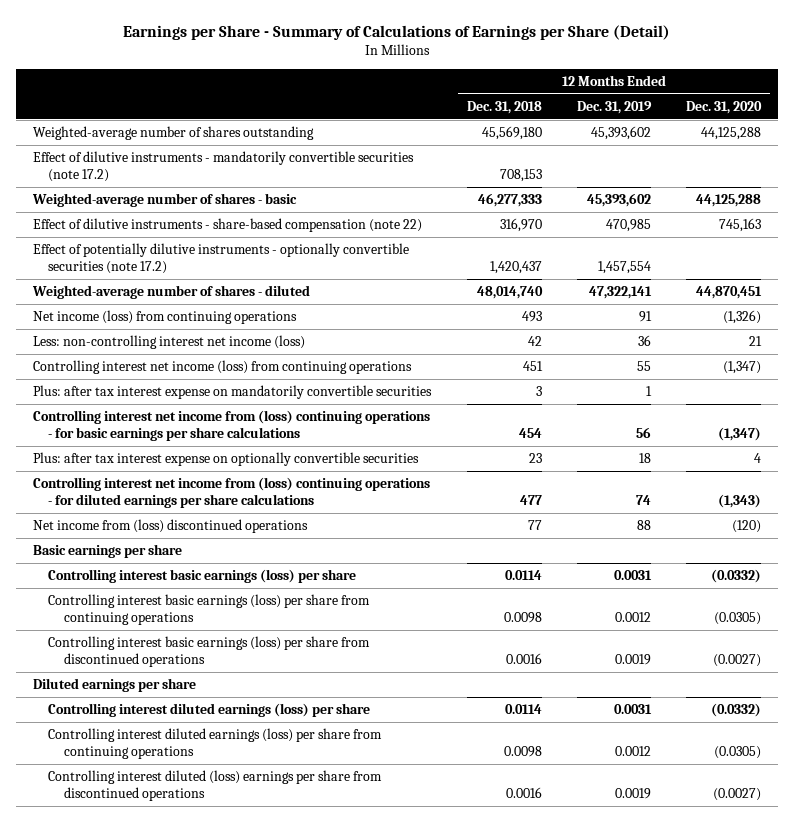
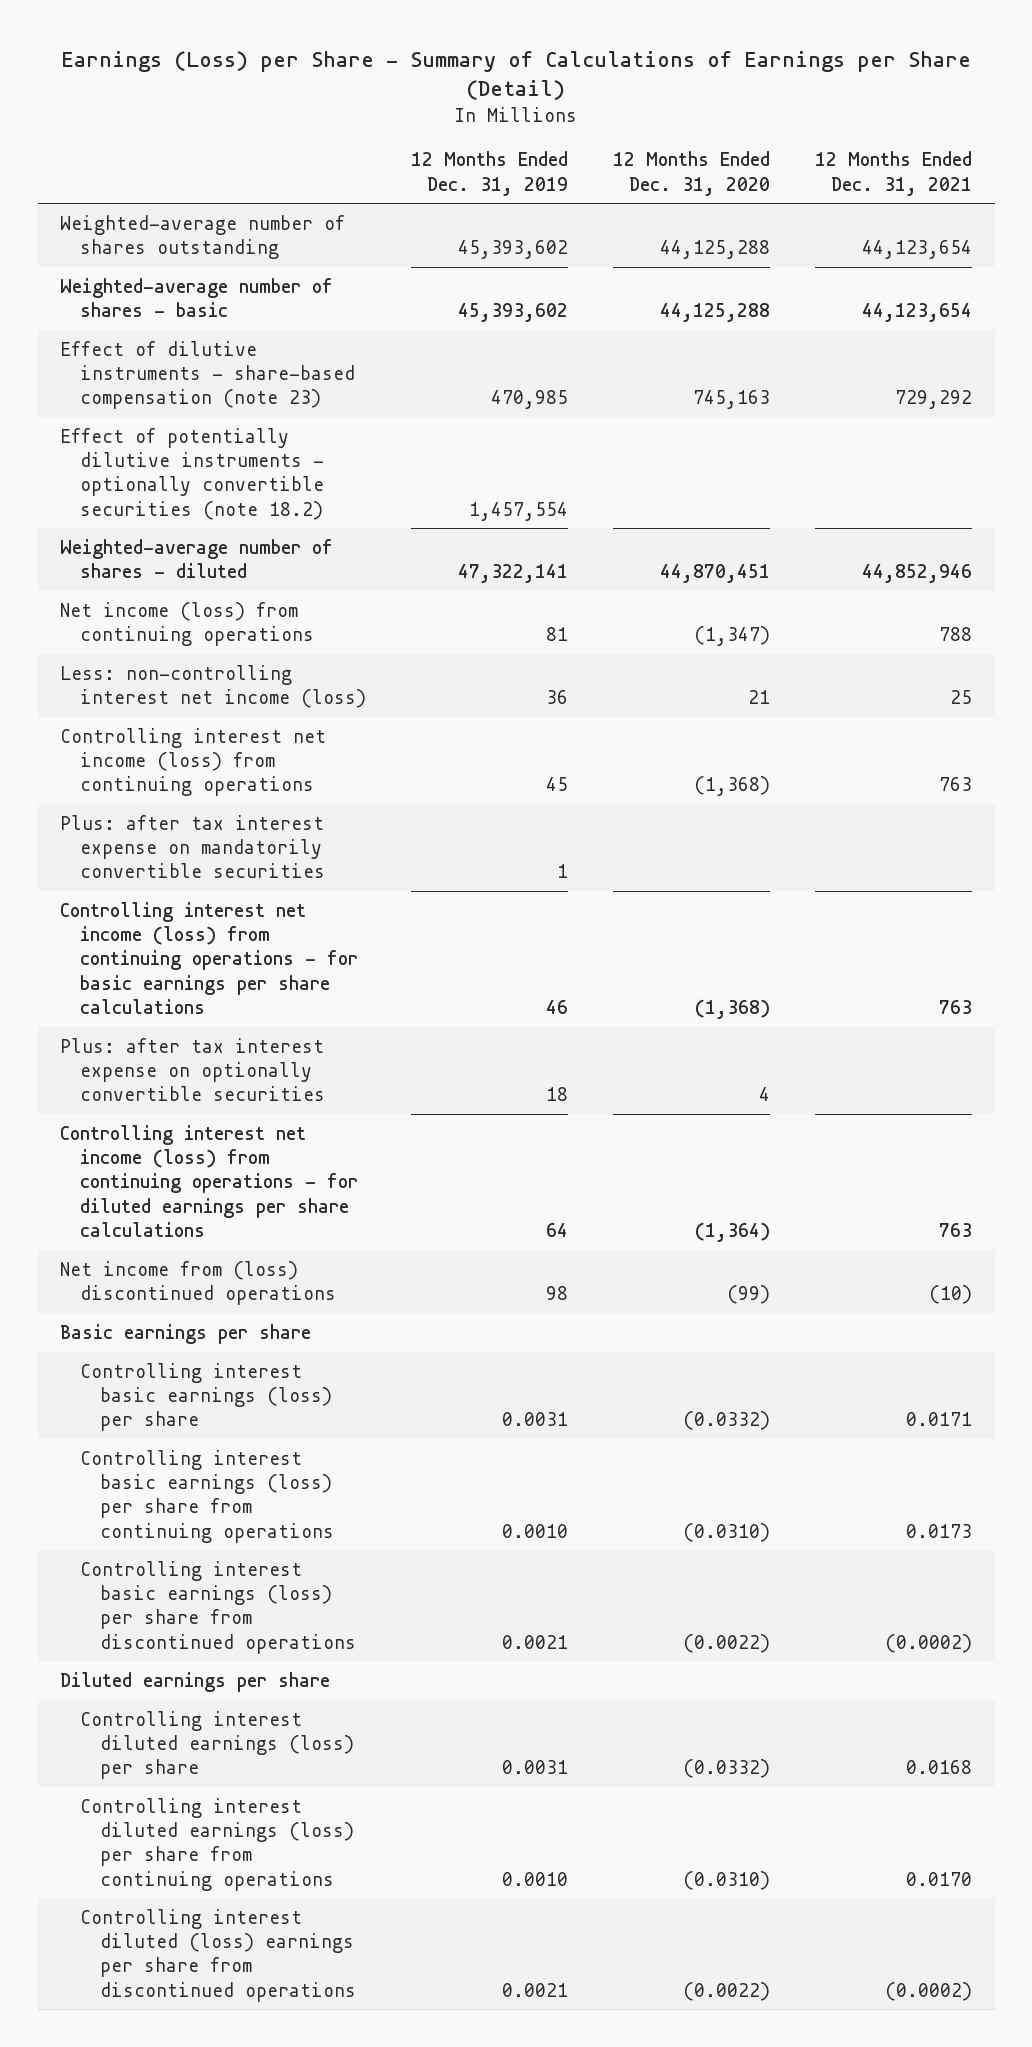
[123,24,671,40] Earnings per Share - Summary of Calculations of Earnings per Share (Detail) -> [61,50,972,101] Earnings (Loss) per Share - Summary of Calculations of Earnings per Share (Detail)
[466,100,542,114] Dec. 31, 2018 -> none
none -> [815,151,973,196] 12 Months Ended Dec. 31, 2021
[33,151,415,182] Effect of dilutive instruments - mandatorily convertible securities (note 17.2) -> none
[33,218,423,233] Effect of dilutive instruments - share-based compensation (note 22) -> [60,340,356,410] Effect of dilutive instruments - share-based compensation (note 23)
[33,243,410,274] Effect of potentially dilutive instruments - optionally convertible securities (note 17.2) -> [60,427,325,520] Effect of potentially dilutive instruments - optionally convertible securities (note 18.2)
[638,311,652,323] 91 -> [546,627,569,642] 81
[722,310,761,325] (1,326) -> [694,626,771,647] (1,347)
[636,361,651,372] 55 -> [546,777,569,792] 45
[722,361,761,375] (1,347) -> [694,776,771,797] (1,368)
[33,410,431,441] Controlling interest net income from (loss) continuing operations - for basic earnings per share calculations -> [60,901,359,1014] Controlling interest net income (loss) from continuing operations - for basic earnings per share calculations
[635,426,651,438] 56 -> [546,999,569,1014] 46
[717,426,761,441] (1,347) -> [695,998,771,1019] (1,368)
[33,477,431,508] Controlling interest net income from (loss) continuing operations - for diluted earnings per share calculations -> [60,1124,359,1237] Controlling interest net income (loss) from continuing operations - for diluted earnings per share calculations
[635,494,651,505] 74 -> [546,1222,569,1237] 64
[717,493,761,508] (1,343) -> [695,1221,771,1242] (1,364)
[636,520,651,531] 88 -> [546,1286,569,1301] 98
[731,520,761,534] (120) -> [727,1285,771,1305] (99)
[614,611,651,622] 0.0012 -> [502,1523,569,1538] 0.0010
[713,611,761,625] (0.0305) -> [683,1522,771,1542] (0.0310)
[614,653,651,665] 0.0019 -> [502,1634,569,1649] 0.0021
[712,653,761,667] (0.0027) -> [683,1633,771,1653] (0.0022)
[614,745,651,756] 0.0012 -> [502,1871,569,1886] 0.0010
[713,745,761,759] (0.0305) -> [683,1870,771,1890] (0.0310)
[614,787,651,799] 0.0019 -> [502,1982,569,1997] 0.0021
[712,787,761,801] (0.0027) -> [683,1981,771,2001] (0.0022)

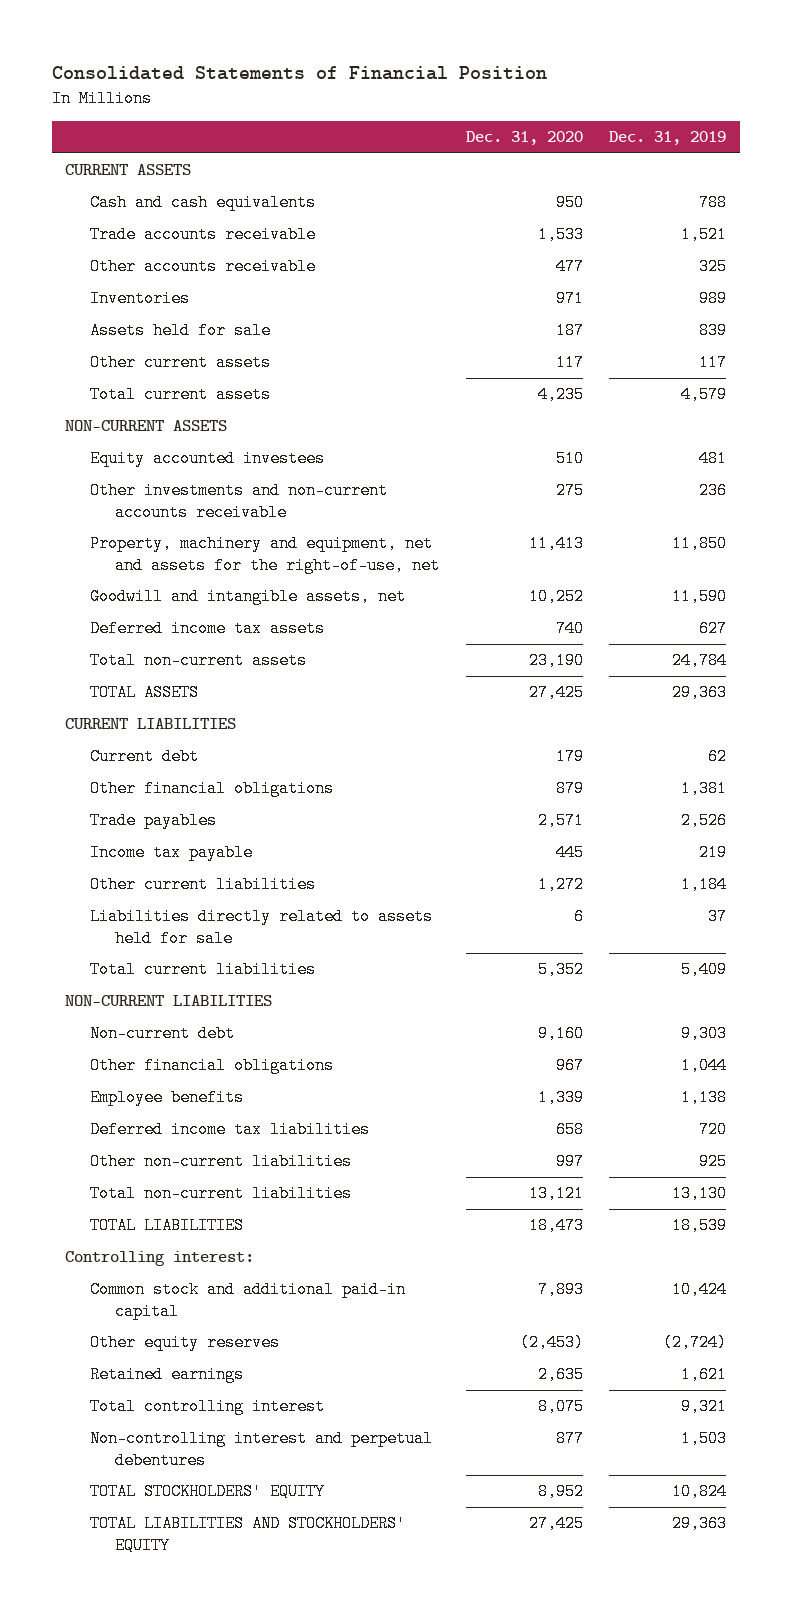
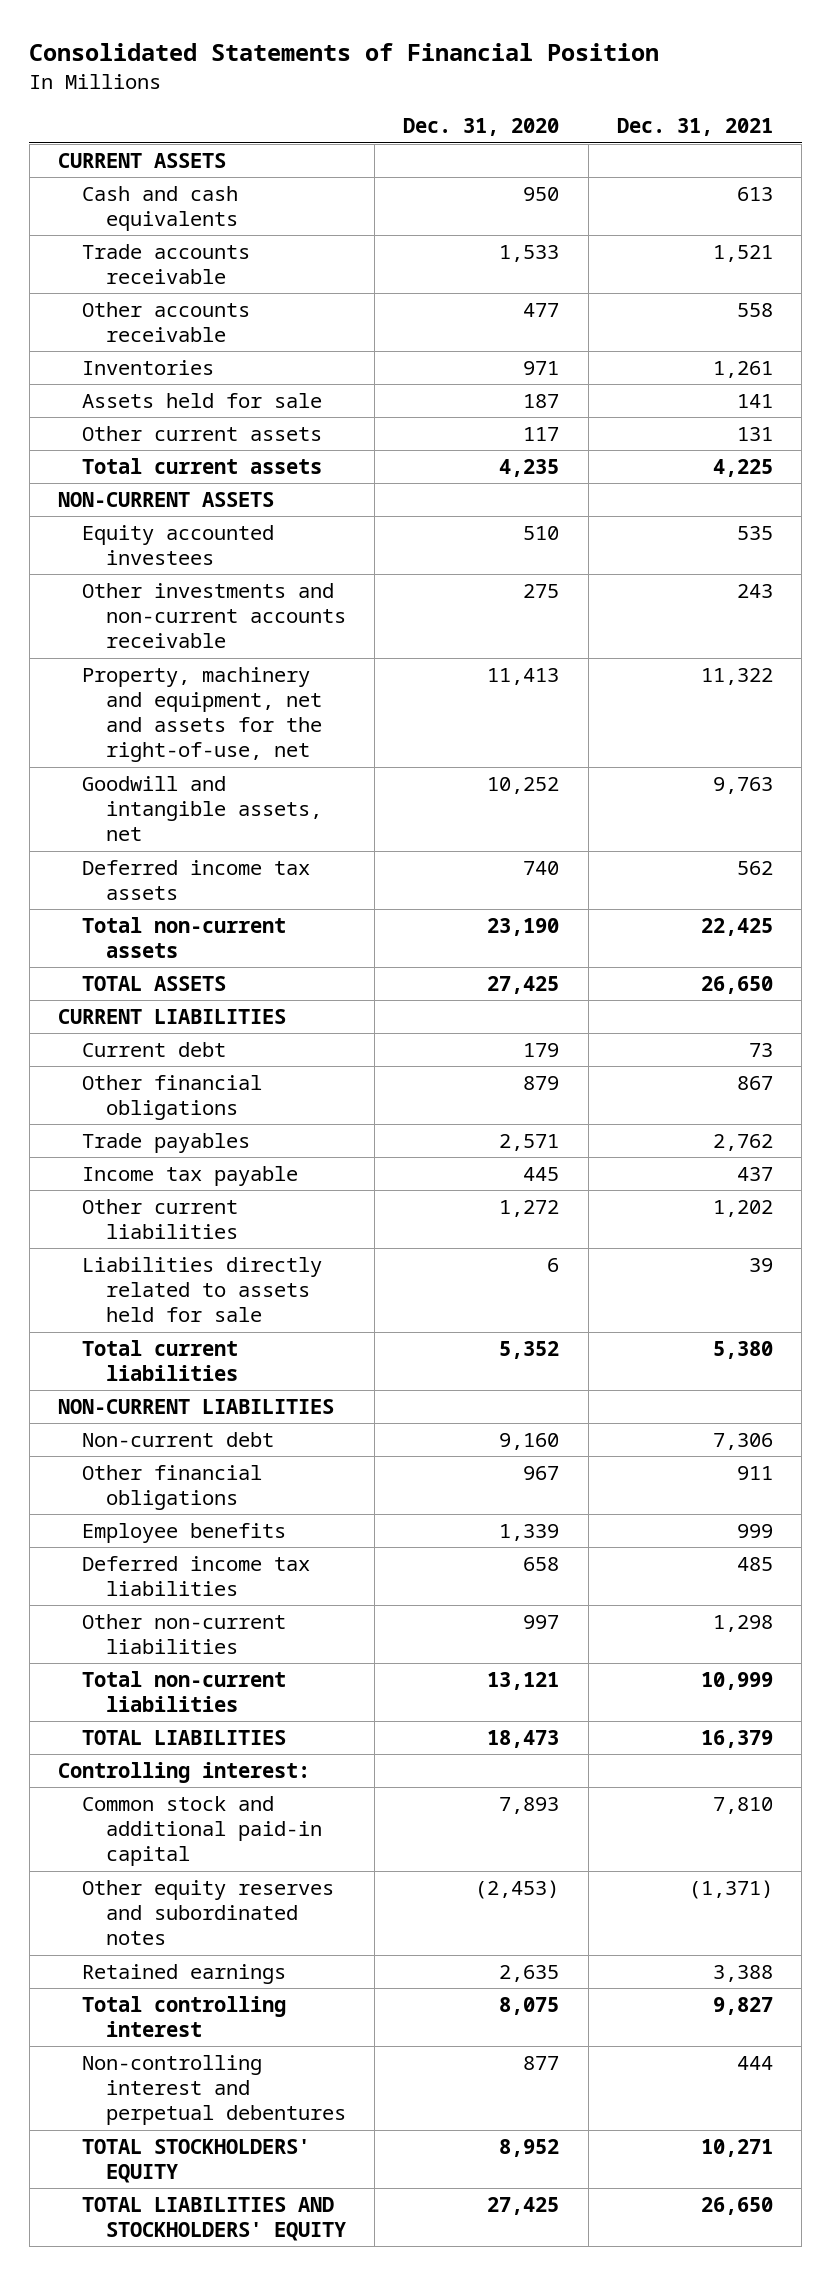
[609,131,727,146] Dec. 31, 2019 -> none
none -> [616,118,773,137] Dec. 31, 2021
[90,1334,281,1352] Other equity reserves -> [82,1880,335,1946] Other equity reserves and subordinated notes

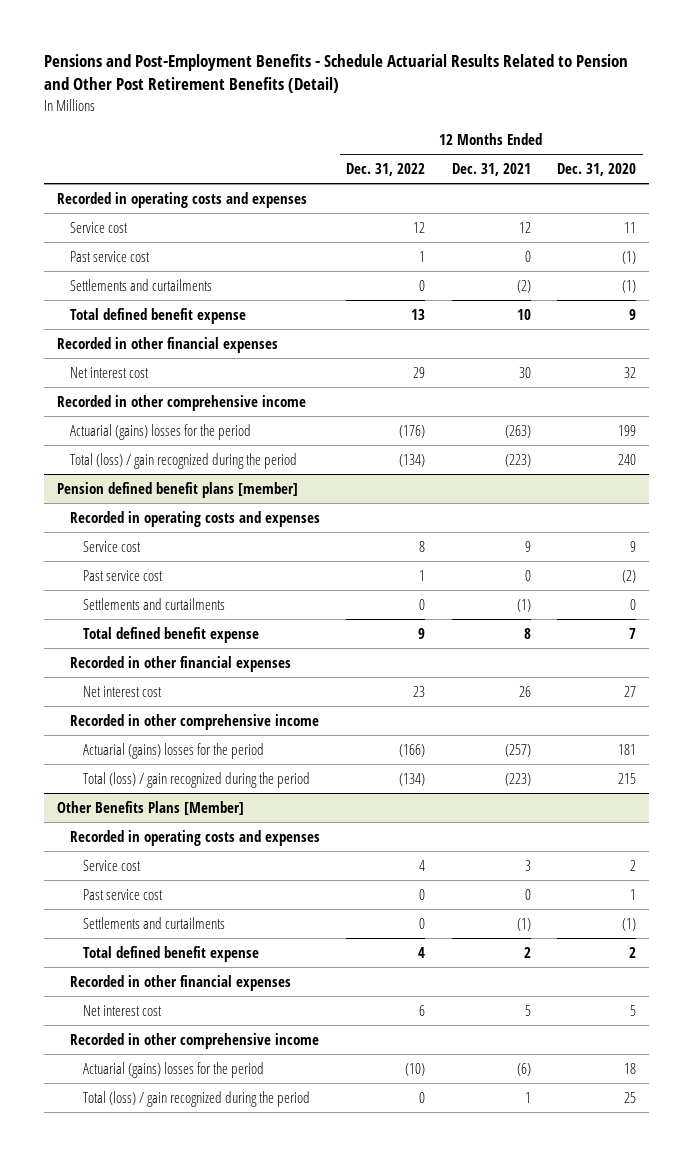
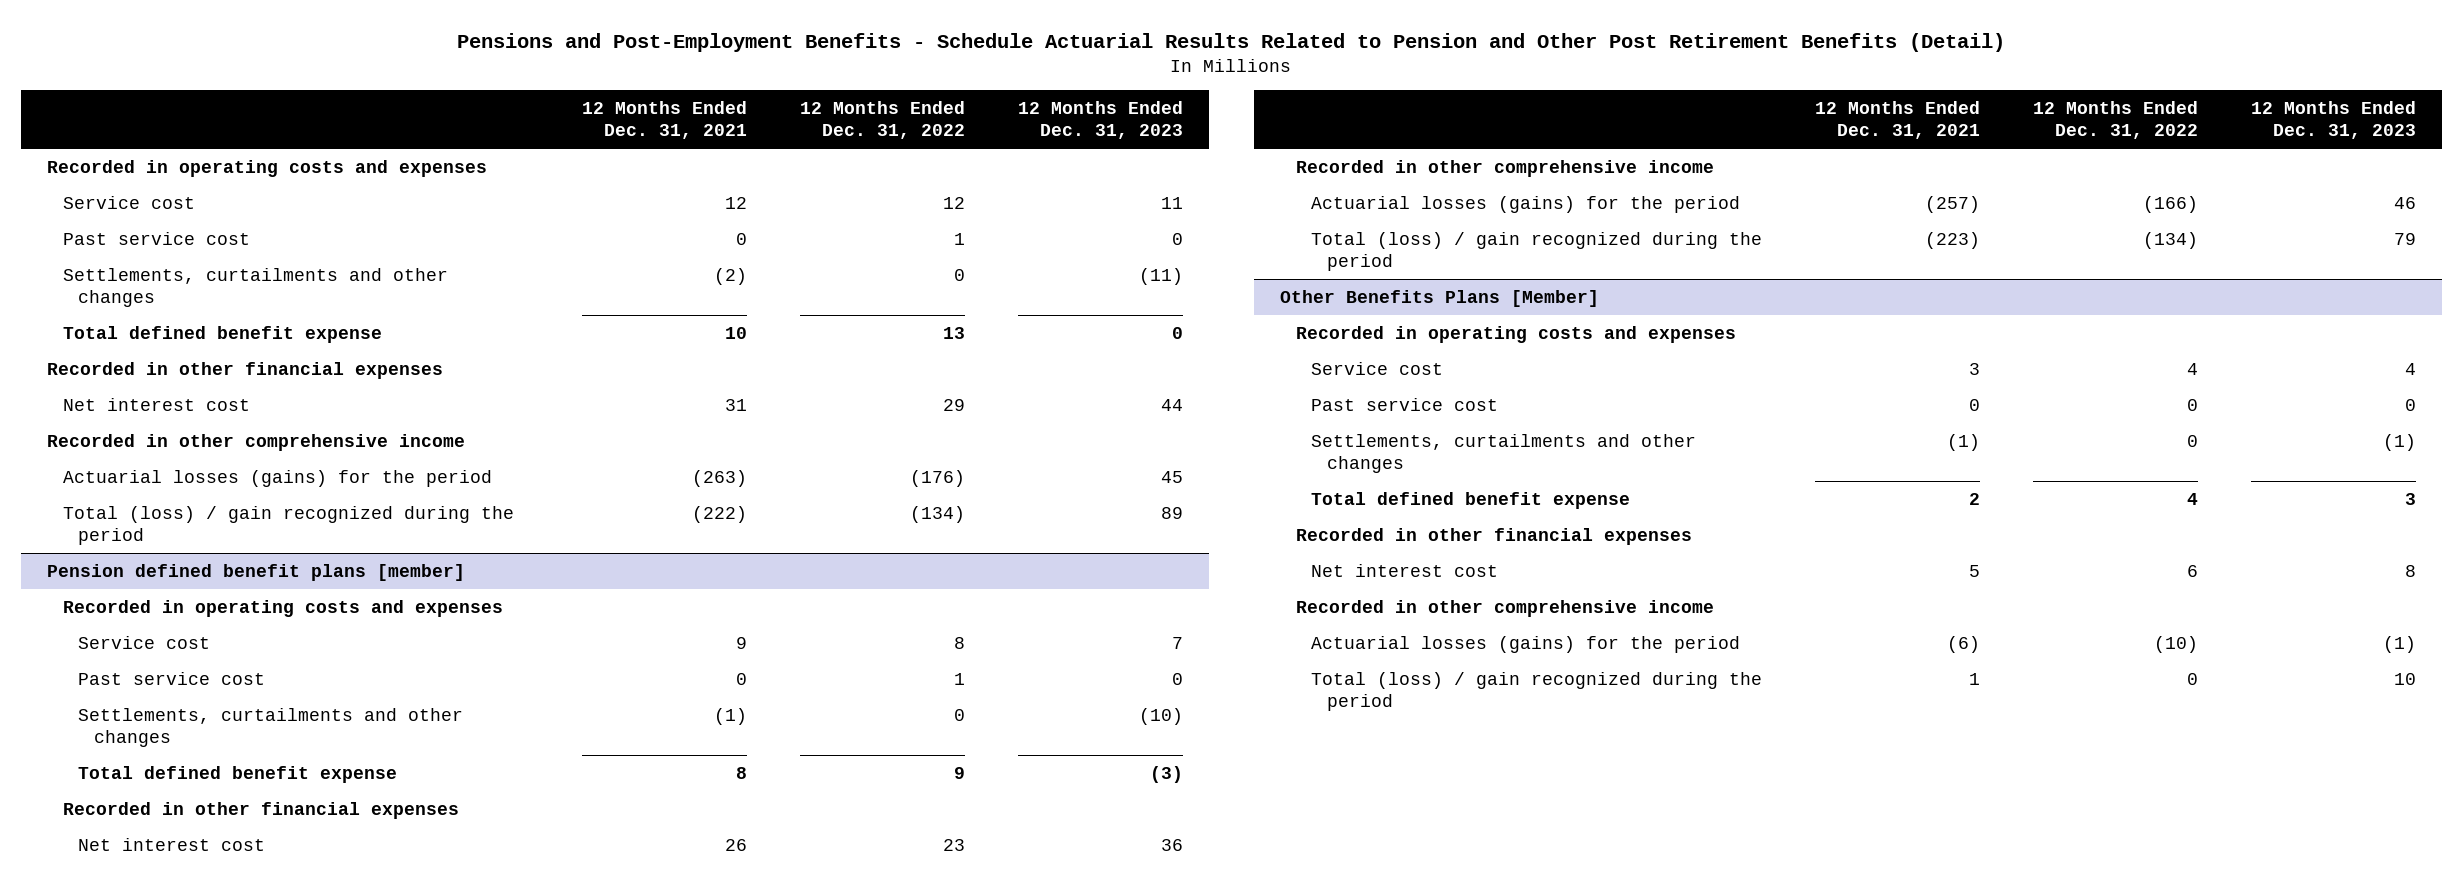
[557,163,637,177] Dec. 31, 2020 -> none
none -> [1017,100,1183,140] 12 Months Ended Dec. 31, 2023
[70,278,213,291] Settlements and curtailments -> [62,267,448,308] Settlements, curtailments and other changes
[518,366,531,378] 30 -> [725,398,748,411] 31
[70,423,252,440] Actuarial (gains) losses for the period -> [62,469,492,487] Actuarial losses (gains) for the period
[504,453,531,467] (223) -> [692,505,748,523] (222)
[82,597,225,610] Settlements and curtailments -> [78,707,464,748] Settlements, curtailments and other changes
[82,742,264,759] Actuarial (gains) losses for the period -> [1311,195,1741,213] Actuarial losses (gains) for the period
[82,916,225,929] Settlements and curtailments -> [1311,433,1697,474] Settlements, curtailments and other changes
[82,1061,264,1078] Actuarial (gains) losses for the period -> [1311,635,1741,653] Actuarial losses (gains) for the period

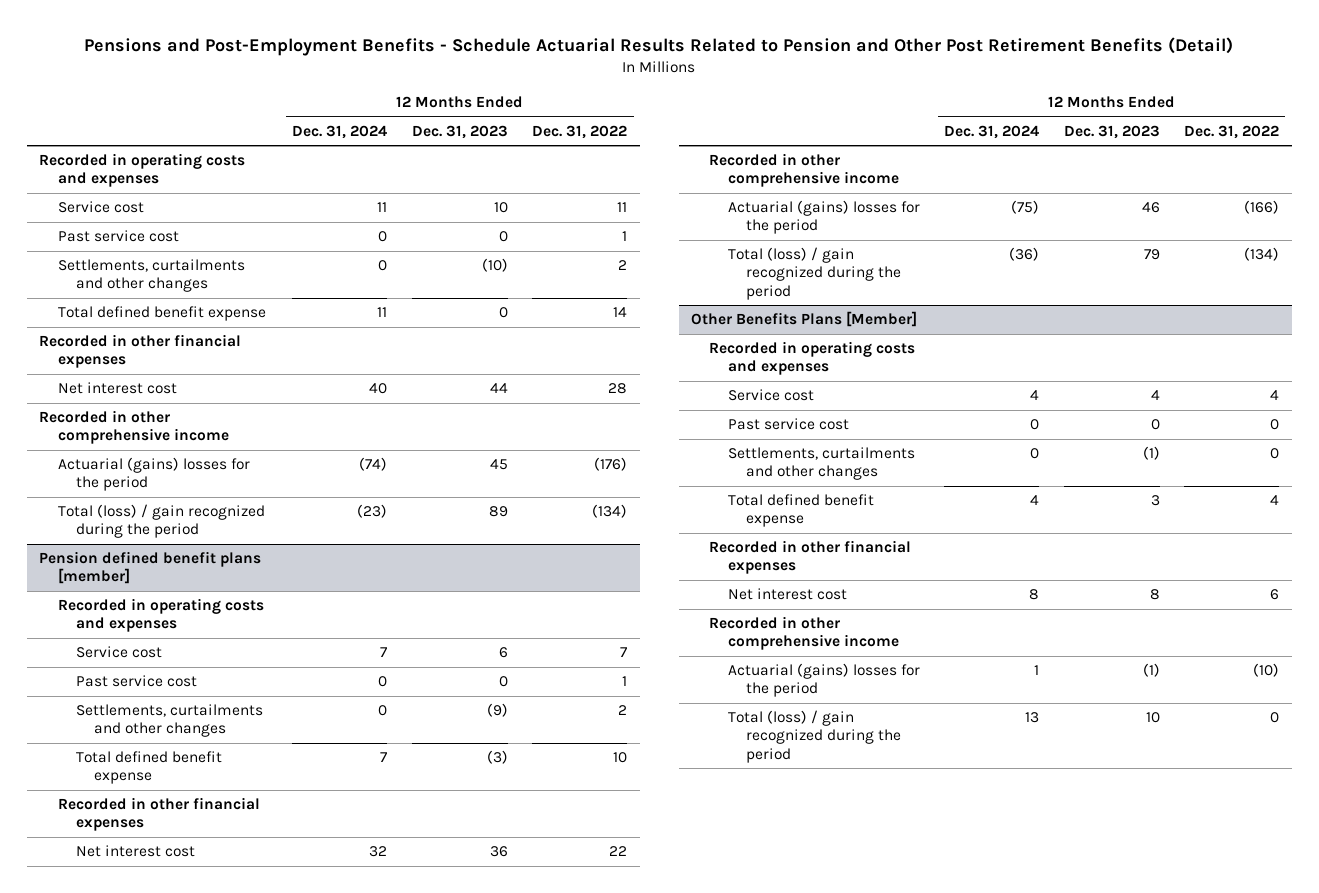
[582,100,748,140] 12 Months Ended Dec. 31, 2021 -> none
none -> [292,124,388,139] Dec. 31, 2024
[942,196,965,209] 12 -> [617,202,628,213] 11
[1160,196,1183,209] 11 -> [493,202,508,214] 10
[953,268,965,281] 0 -> [618,260,628,271] 2
[1138,267,1183,285] (11) -> [481,258,508,273] (10)
[942,326,965,339] 13 -> [613,307,628,318] 14
[942,398,965,411] 29 -> [608,383,628,395] 28
[62,469,492,487] Actuarial losses (gains) for the period -> [57,457,250,492] Actuarial (gains) losses for the period
[953,636,965,649] 8 -> [620,647,628,658] 7
[1171,636,1183,649] 7 -> [498,647,508,659] 6
[953,708,965,721] 0 -> [618,705,628,716] 2
[1138,707,1183,725] (10) -> [486,703,508,718] (9)
[953,766,965,779] 9 -> [613,752,628,764] 10
[942,838,965,851] 23 -> [609,846,628,857] 22
[1311,195,1741,213] Actuarial losses (gains) for the period -> [727,200,920,235] Actuarial (gains) losses for the period
[1311,635,1741,653] Actuarial losses (gains) for the period -> [727,663,920,698] Actuarial (gains) losses for the period

